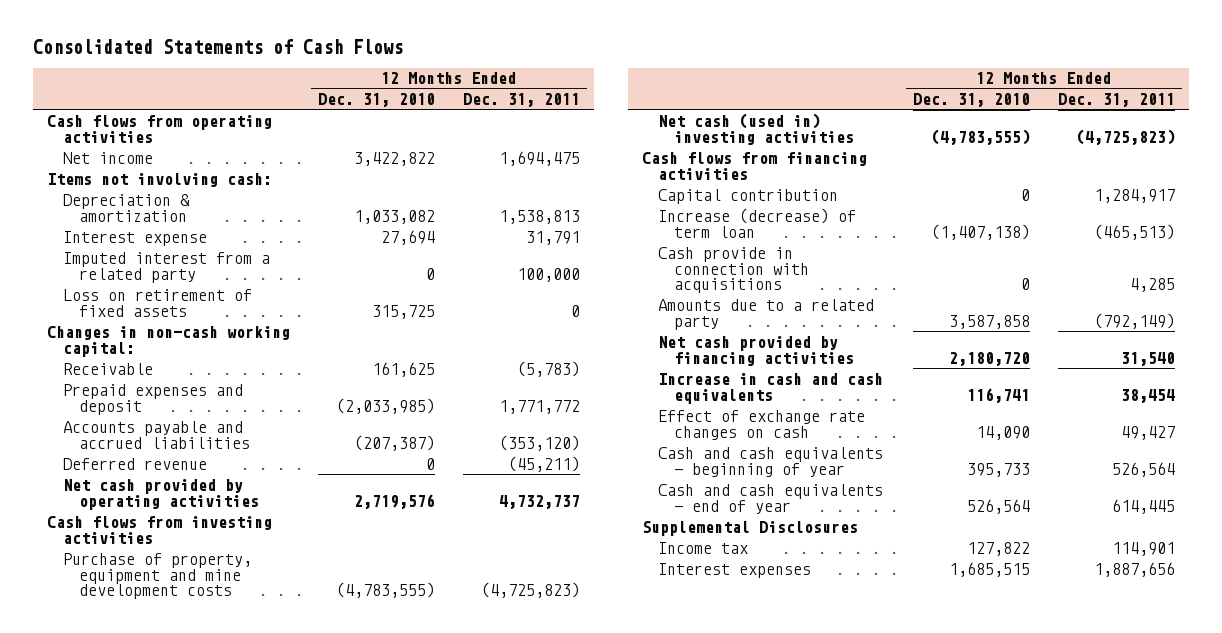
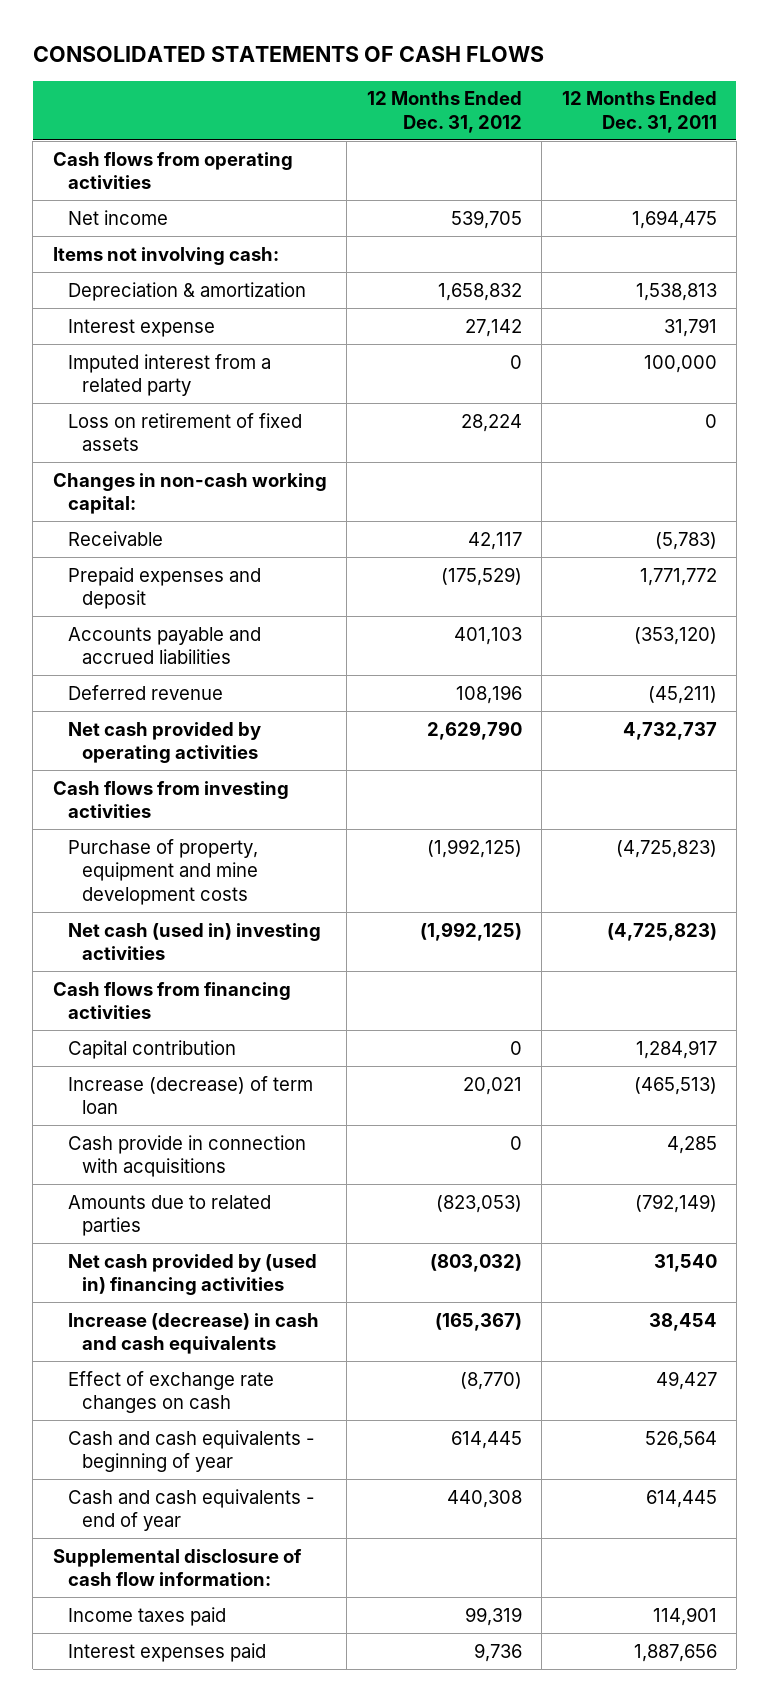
[32,38,403,54] Consolidated Statements of Cash Flows -> [32,45,544,62] CONSOLIDATED STATEMENTS OF CASH FLOWS
[317,93,435,108] Dec. 31, 2010 -> none
none -> [366,91,522,133] 12 Months Ended Dec. 31, 2012
[657,298,874,330] Amounts due to a related party -> [67,1194,271,1237] Amounts due to related parties
[657,335,855,366] Net cash provided by financing activities -> [67,1253,317,1296] Net cash provided by (used in) financing activities
[657,372,883,404] Increase in cash and cash equivalents -> [67,1312,319,1355] Increase (decrease) in cash and cash equivalents
[641,520,858,536] Supplemental Disclosures -> [52,1548,302,1587] Supplemental disclosure of cash flow information:
[657,541,748,554] Income tax -> [67,1606,226,1626] Income taxes paid
[657,562,811,578] Interest expenses -> [67,1642,266,1662] Interest expenses paid

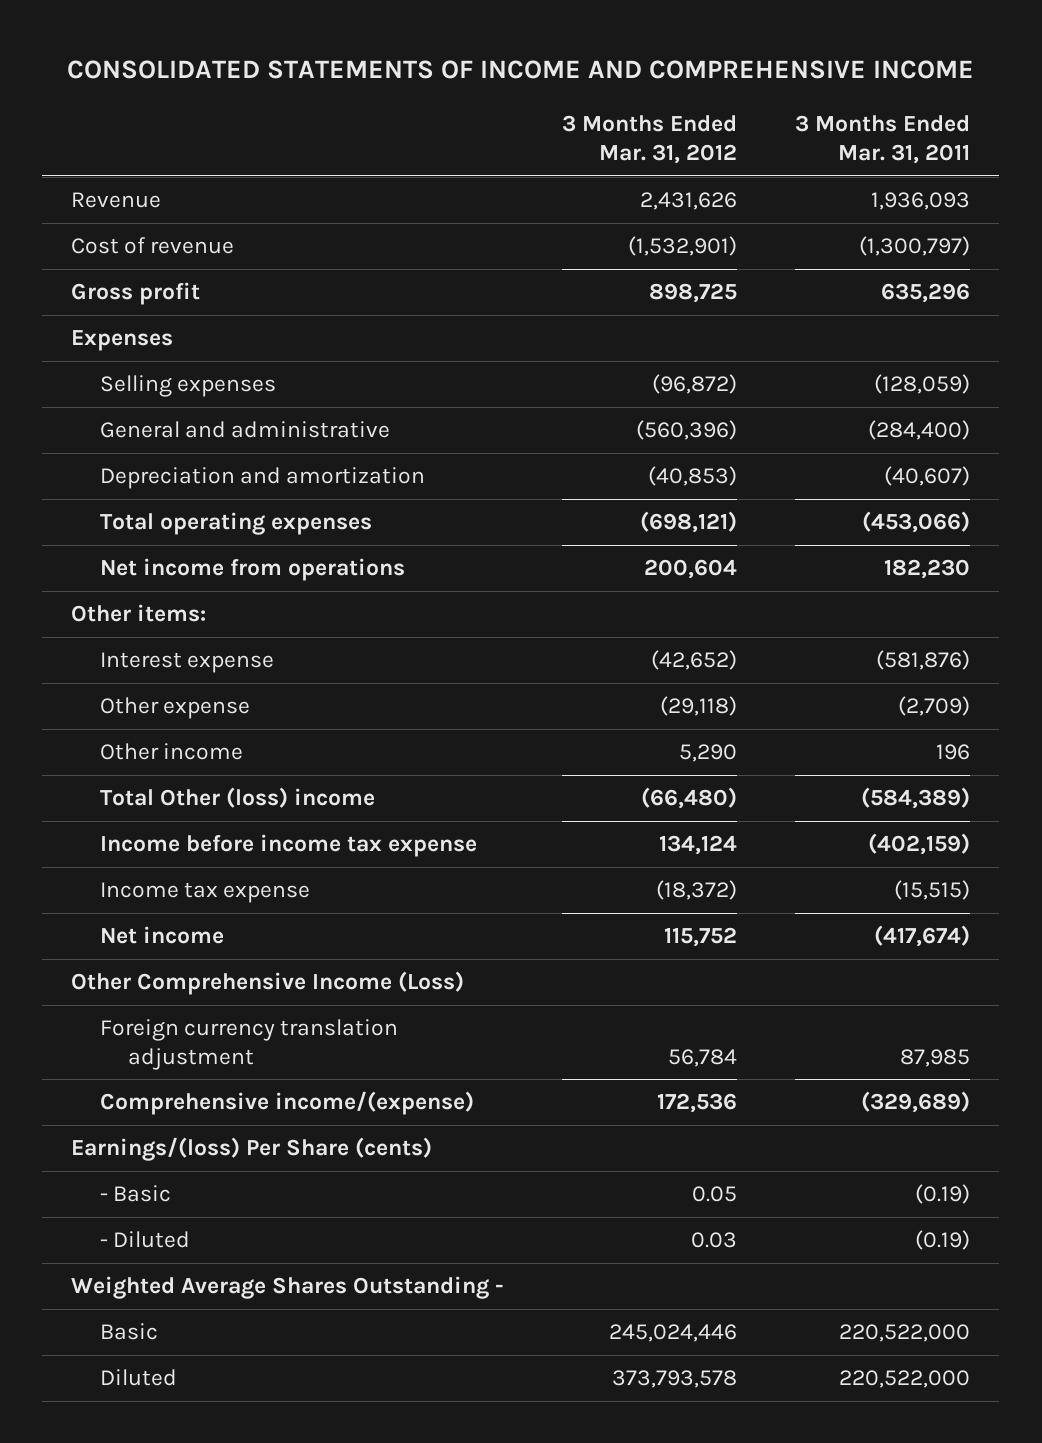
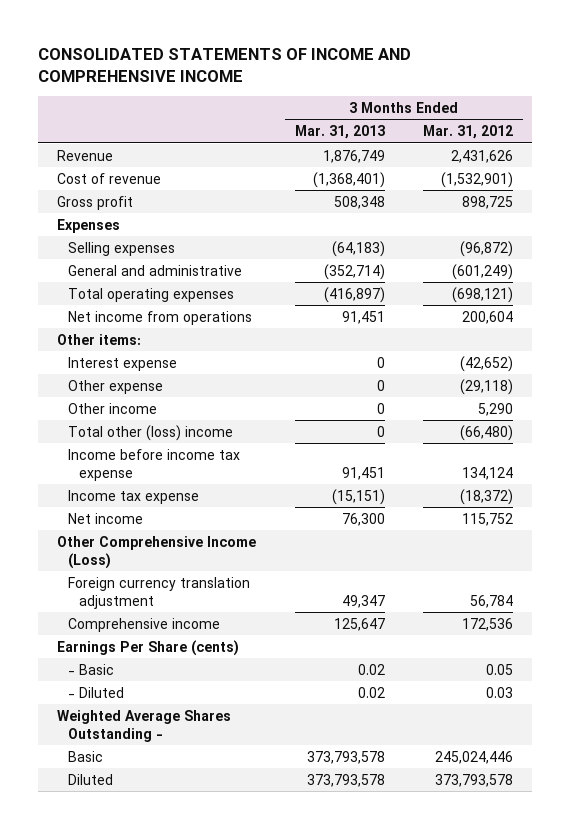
[795,115,971,164] 3 Months Ended Mar. 31, 2011 -> none
none -> [294,125,385,140] Mar. 31, 2013
[99,467,425,490] Depreciation and amortization -> none
[636,420,738,441] (560,396) -> [452,263,514,280] (601,249)
[99,787,375,809] Total Other (loss) income -> [68,424,234,441] Total other (loss) income
[99,1091,474,1116] Comprehensive income/(expense) -> [68,617,221,632] Comprehensive income
[71,1137,433,1162] Earnings/(loss) Per Share (cents) -> [57,639,240,656] Earnings Per Share (cents)

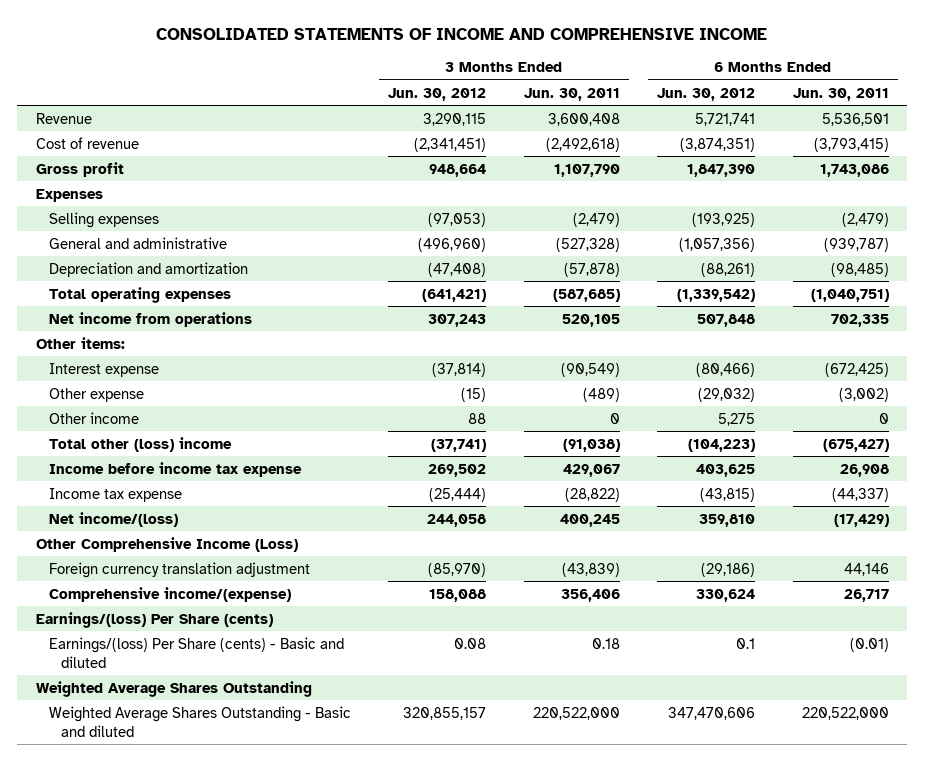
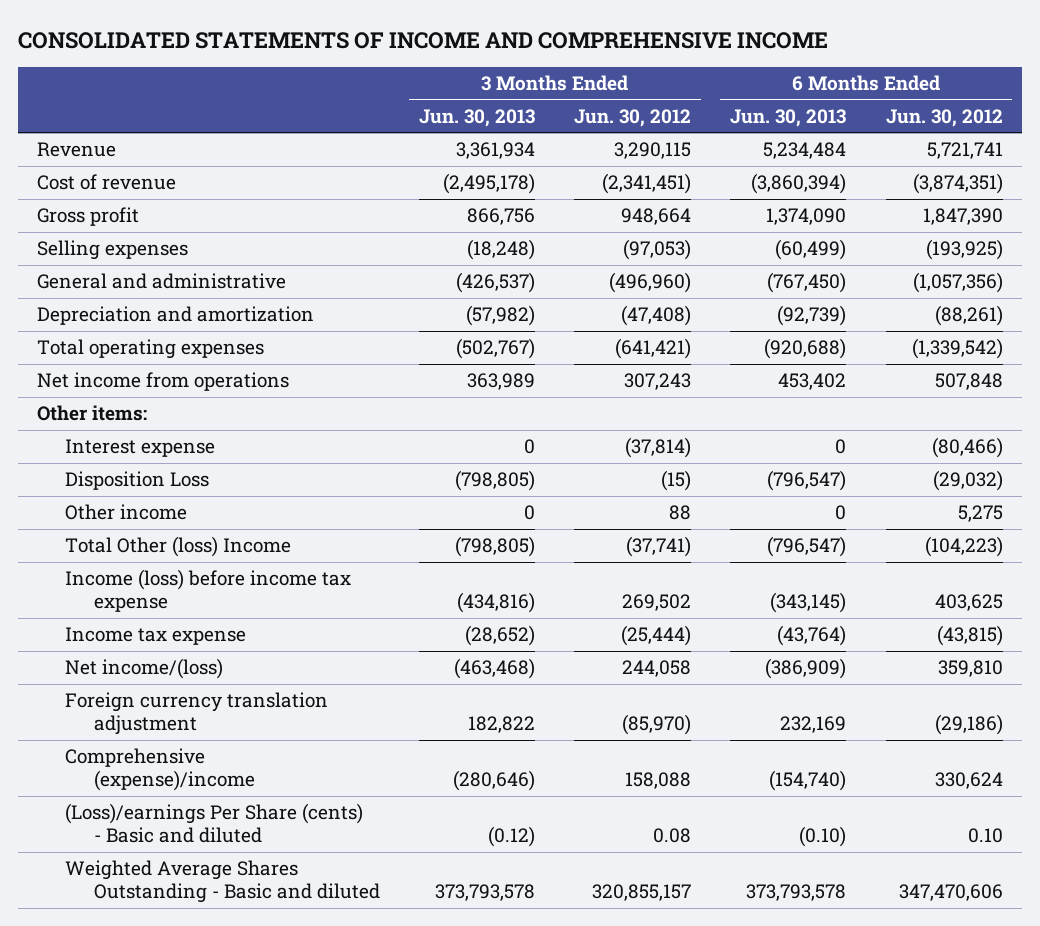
[523,87,620,101] Jun. 30, 2011 -> none
[792,87,889,101] Jun. 30, 2011 -> none
none -> [418,108,535,127] Jun. 30, 2013
none -> [730,108,847,127] Jun. 30, 2013
[36,188,104,202] Expenses -> none
[48,387,144,402] Other expense -> [65,471,210,491] Disposition Loss
[48,436,232,452] Total other (loss) income -> [65,536,292,558] Total Other (loss) Income
[48,461,302,477] Income before income tax expense -> [65,569,352,613] Income (loss) before income tax expense
[36,536,299,552] Other Comprehensive Income (Loss) -> none
[36,611,274,628] Earnings/(loss) Per Share (cents) -> none
[36,680,313,697] Weighted Average Shares Outstanding -> none
[48,586,291,602] Comprehensive income/(expense) -> [65,748,255,792] Comprehensive (expense)/income
[48,636,344,668] Earnings/(loss) Per Share (cents) - Basic and diluted -> [65,803,364,844] (Loss)/earnings Per Share (cents) - Basic and diluted
[736,637,756,649] 0.1 -> [967,828,1003,844] 0.10

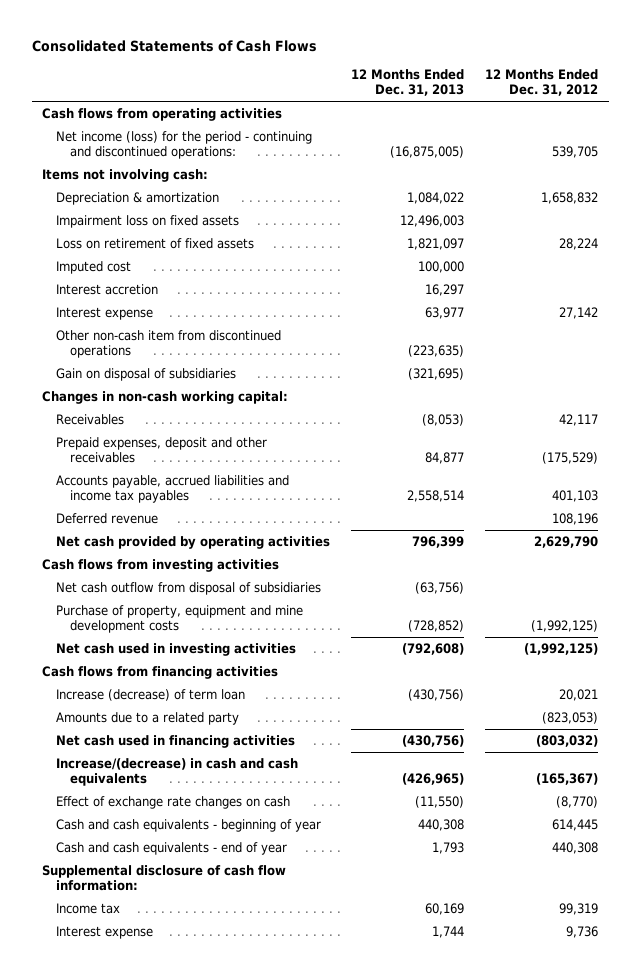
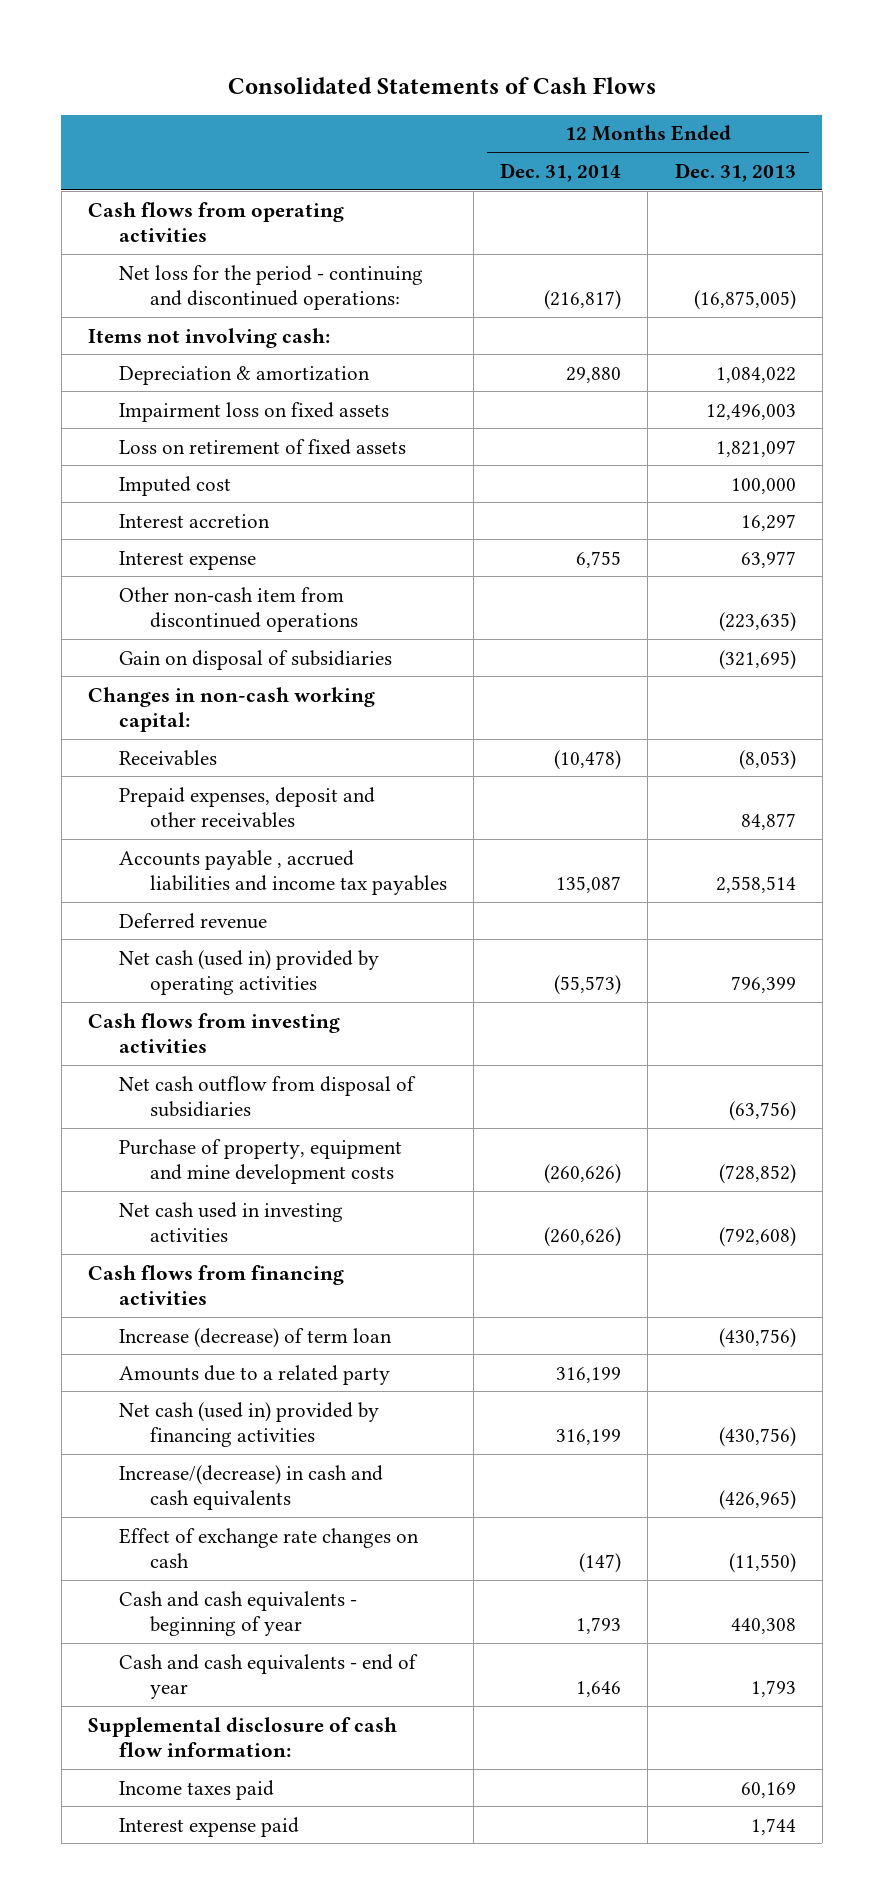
[485,69,599,97] 12 Months Ended Dec. 31, 2012 -> none
none -> [500,162,622,182] Dec. 31, 2014
[56,131,313,159] Net income (loss) for the period - continuing and discontinued operations: -> [118,264,423,311] Net loss for the period - continuing and discontinued operations:
[56,475,290,503] Accounts payable, accrued liabilities and income tax payables -> [118,849,447,896] Accounts payable , accrued liabilities and income tax payables
[56,536,331,550] Net cash provided by operating activities -> [118,949,379,996] Net cash (used in) provided by operating activities
[56,735,296,749] Net cash used in financing activities -> [118,1401,379,1448] Net cash (used in) provided by financing activities
[56,903,121,915] Income tax -> [118,1779,274,1800] Income taxes paid
[56,926,154,940] Interest expense -> [118,1816,299,1837] Interest expense paid

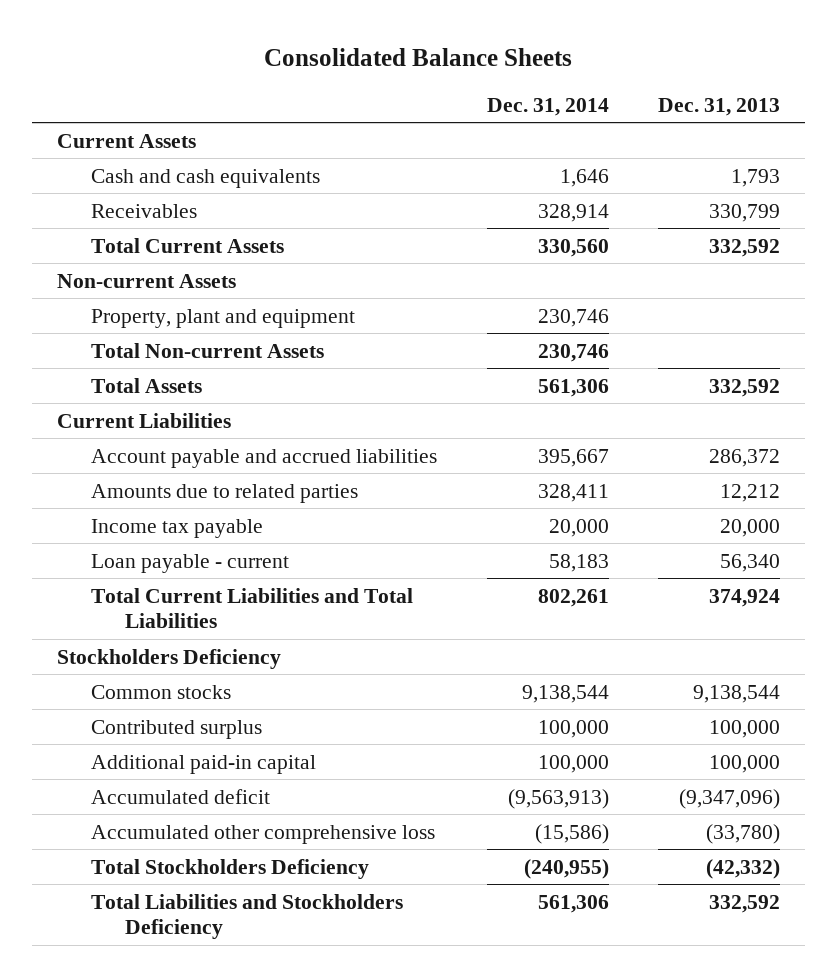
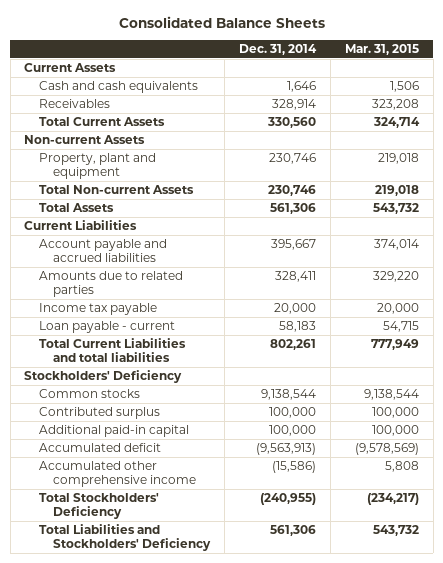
[658,97,781,116] Dec. 31, 2013 -> none
none -> [344,44,419,56] Mar. 31, 2015
[90,587,413,629] Total Current Liabilities and Total Liabilities -> [38,338,186,363] Total Current Liabilities and total liabilities
[56,648,281,669] Stockholders Deficiency -> [24,370,183,384] Stockholders' Deficiency
[90,824,435,844] Accumulated other comprehensive loss -> [38,461,196,488] Accumulated other comprehensive income
[90,858,369,879] Total Stockholders Deficiency -> [38,493,159,520] Total Stockholders' Deficiency
[90,893,403,940] Total Liabilities and Stockholders Deficiency -> [38,524,211,552] Total Liabilities and Stockholders' Deficiency

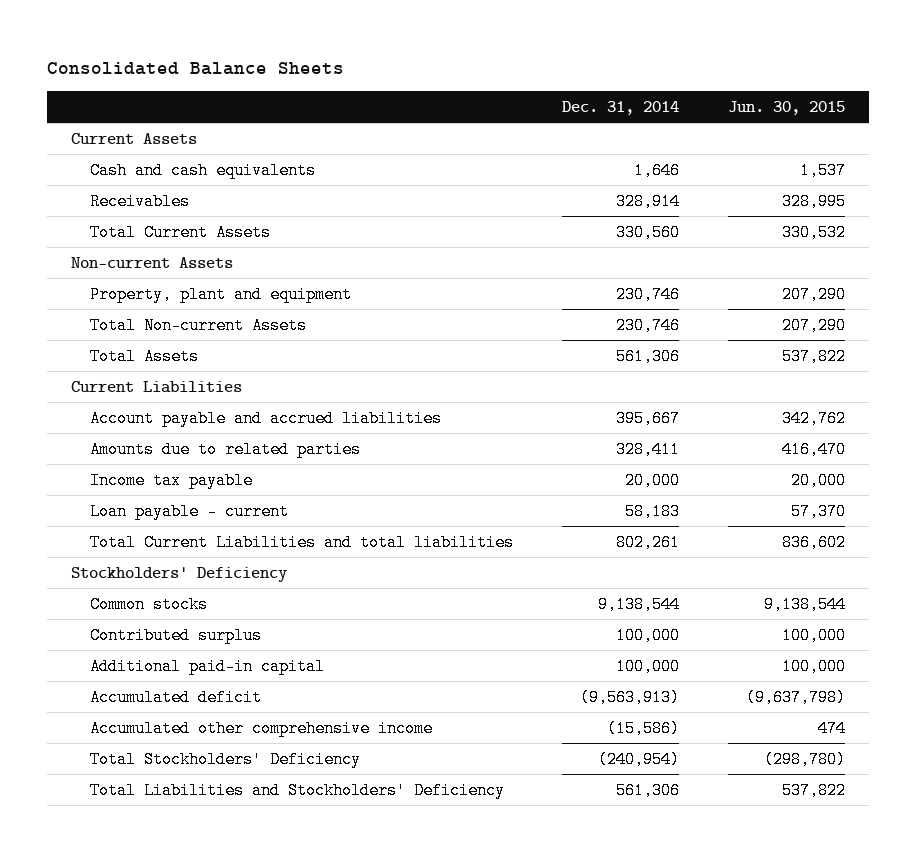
[344,44,419,56] Mar. 31, 2015 -> none
none -> [727,100,845,115] Jun. 30, 2015
[259,493,316,506] (240,955) -> [597,750,680,768] (240,954)

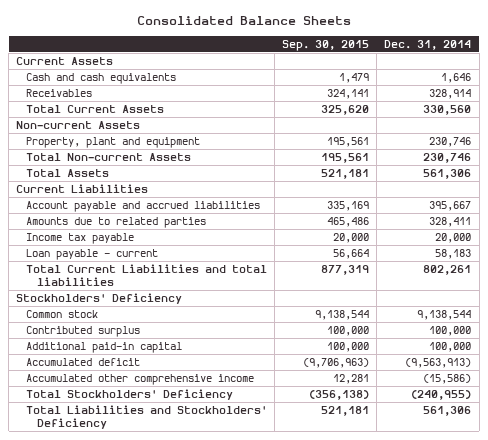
[727,100,845,115] Jun. 30, 2015 -> none
none -> [282,39,370,51] Sep. 30, 2015
[89,595,208,613] Common stocks -> [26,310,99,319] Common stock
[597,750,680,768] (240,954) -> [411,390,472,401] (240,955)

